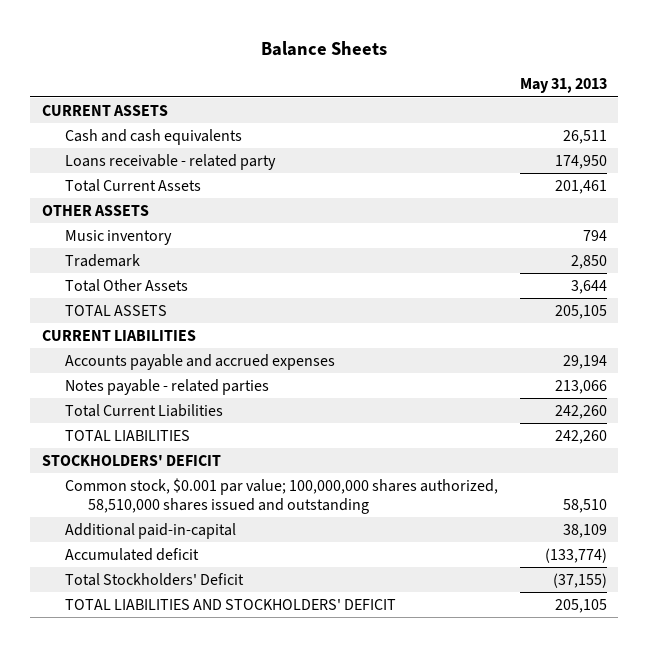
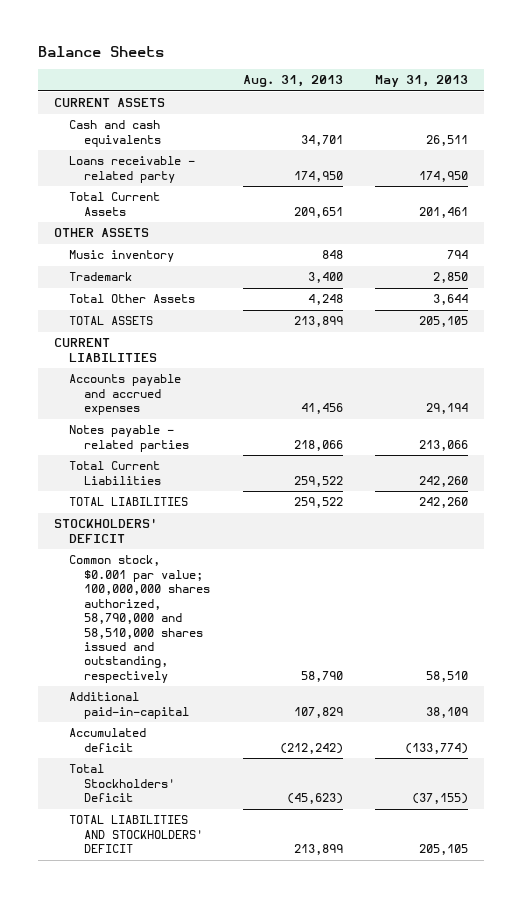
none -> [242,75,343,88] Aug. 31, 2013
[64,477,498,514] Common stock, $0.001 par value; 100,000,000 shares authorized, 58,510,000 shares issued and outstanding -> [69,555,211,683] Common stock, $0.001 par value; 100,000,000 shares authorized, 58,790,000 and 58,510,000 shares issued and outstanding, respectively

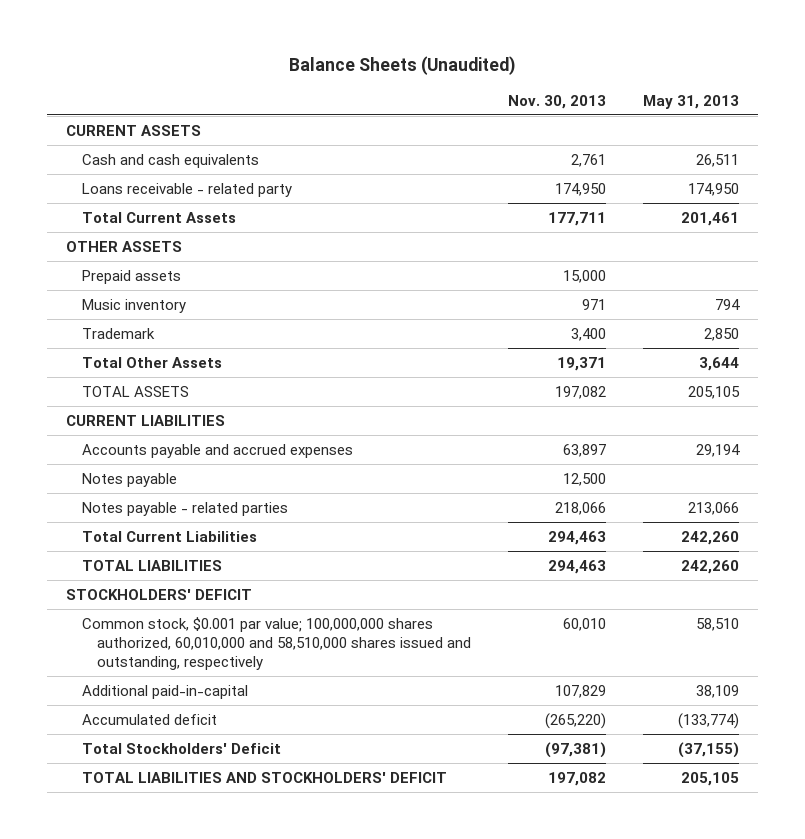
[38,45,165,57] Balance Sheets -> [288,55,516,75] Balance Sheets (Unaudited)
[242,75,343,88] Aug. 31, 2013 -> none
none -> [508,94,607,109] Nov. 30, 2013
none -> [81,269,181,284] Prepaid assets
none -> [81,472,177,487] Notes payable
[69,555,211,683] Common stock, $0.001 par value; 100,000,000 shares authorized, 58,790,000 and 58,510,000 shares issued and outstanding, respectively -> [81,616,472,671] Common stock, $0.001 par value; 100,000,000 shares authorized, 60,010,000 and 58,510,000 shares issued and outstanding, respectively

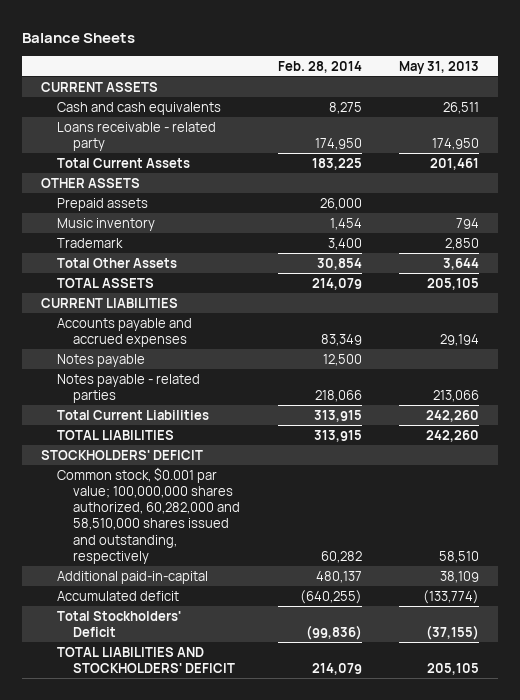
[288,55,516,75] Balance Sheets (Unaudited) -> [22,32,136,43] Balance Sheets
[508,94,607,109] Nov. 30, 2013 -> none
none -> [277,60,362,73] Feb. 28, 2014
[81,616,472,671] Common stock, $0.001 par value; 100,000,000 shares authorized, 60,010,000 and 58,510,000 shares issued and outstanding, respectively -> [56,466,240,564] Common stock, $0.001 par value; 100,000,000 shares authorized, 60,282,000 and 58,510,000 shares issued and outstanding, respectively

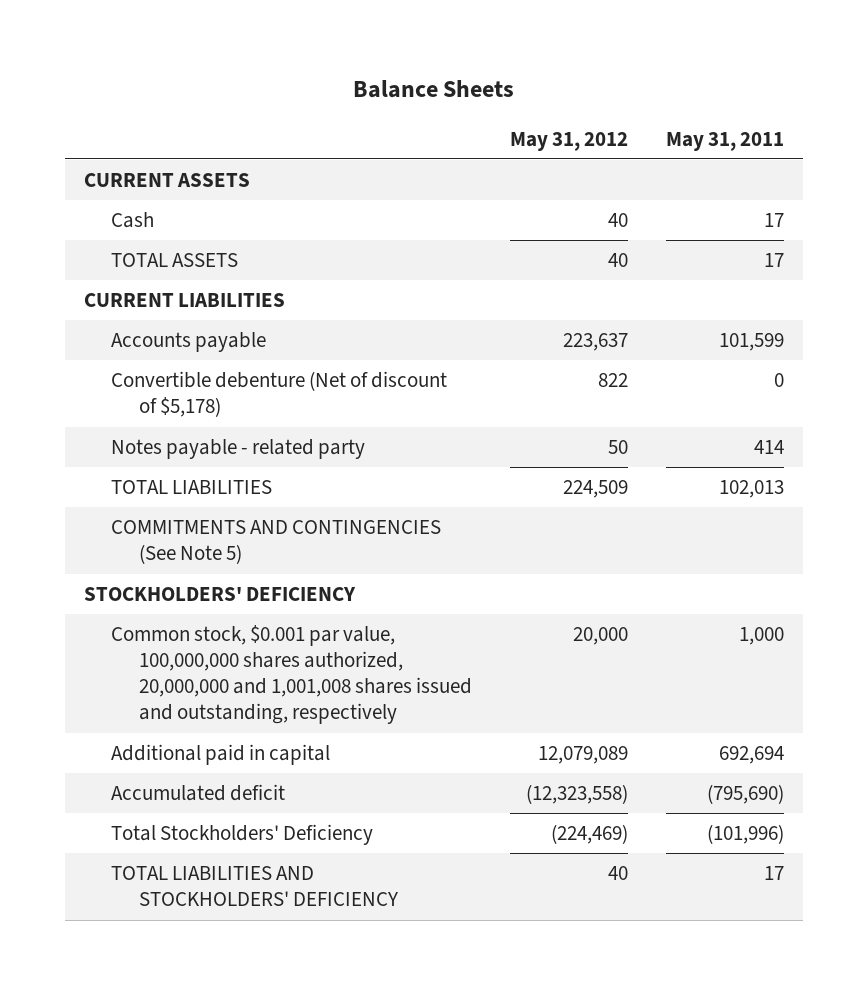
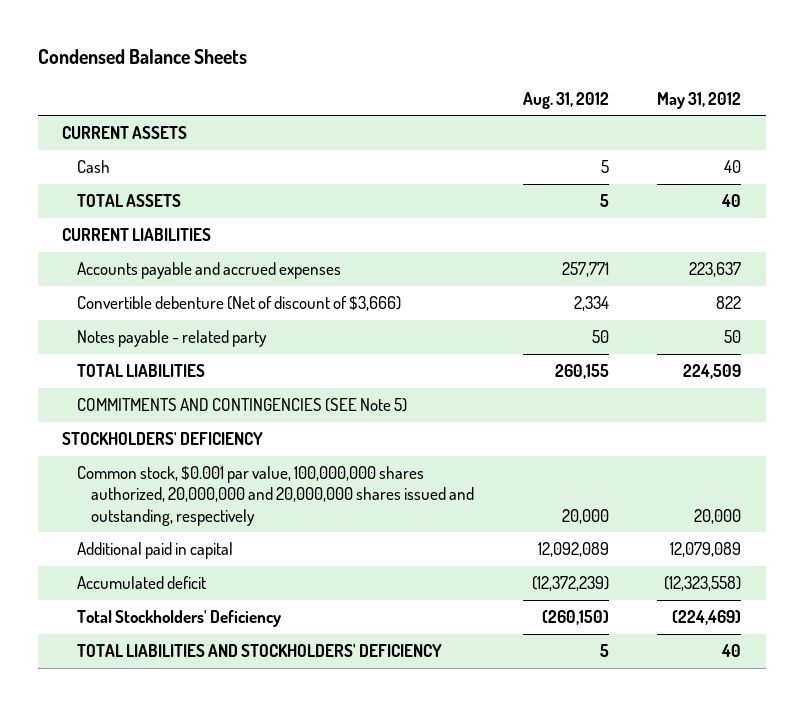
[352,80,514,99] Balance Sheets -> [37,49,247,65] Condensed Balance Sheets
[666,131,785,151] May 31, 2011 -> none
none -> [522,91,609,109] Aug. 31, 2012
[111,332,267,353] Accounts payable -> [76,262,341,280] Accounts payable and accrued expenses
[111,371,448,418] Convertible debenture (Net of discount of $5,178) -> [76,296,401,312] Convertible debenture (Net of discount of $3,666)
[111,520,442,565] COMMITMENTS AND CONTINGENCIES (See Note 5) -> [76,398,407,413] COMMITMENTS AND CONTINGENCIES (SEE Note 5)
[111,625,472,725] Common stock, $0.001 par value, 100,000,000 shares authorized, 20,000,000 and 1,001,008 shares issued and outstanding, respectively -> [76,466,475,526] Common stock, $0.001 par value, 100,000,000 shares authorized, 20,000,000 and 20,000,000 shares issued and outstanding, respectively

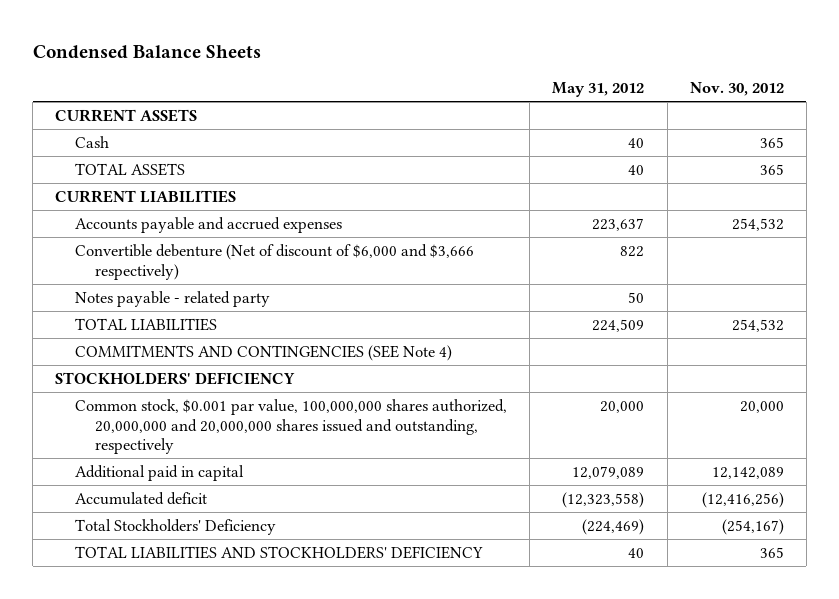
[522,91,609,109] Aug. 31, 2012 -> none
none -> [689,82,784,97] Nov. 30, 2012
[76,296,401,312] Convertible debenture (Net of discount of $3,666) -> [75,243,475,280] Convertible debenture (Net of discount of $6,000 and $3,666 respectively)
[76,398,407,413] COMMITMENTS AND CONTINGENCIES (SEE Note 5) -> [75,344,453,361] COMMITMENTS AND CONTINGENCIES (SEE Note 4)

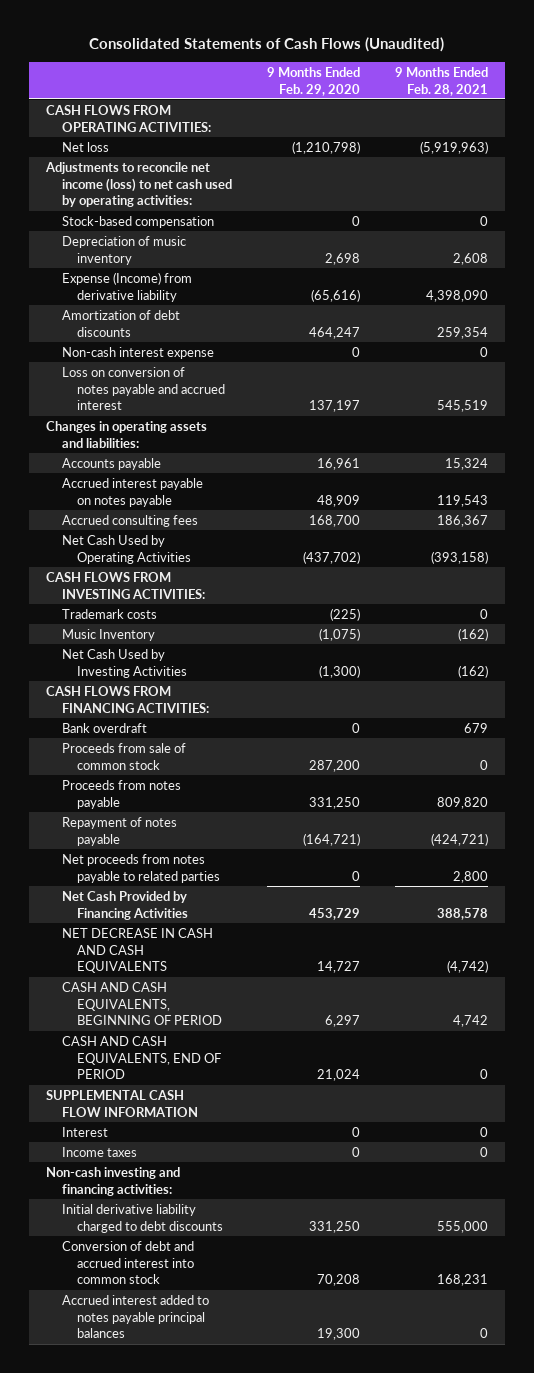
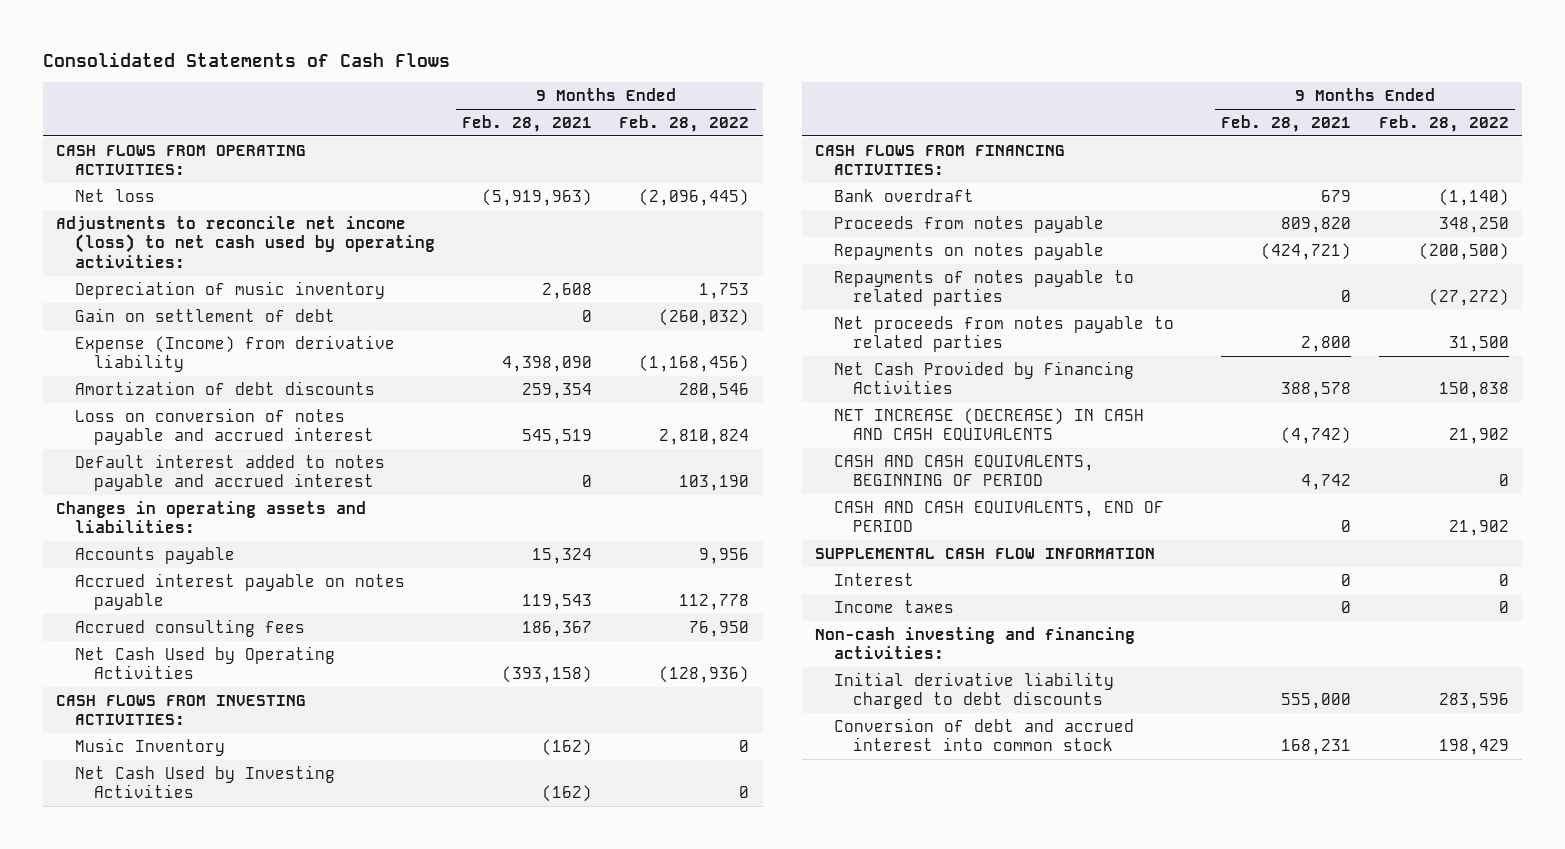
[88,36,444,52] Consolidated Statements of Cash Flows (Unaudited) -> [42,51,450,67] Consolidated Statements of Cash Flows
[266,66,360,96] 9 Months Ended Feb. 29, 2020 -> none
none -> [619,114,750,132] Feb. 28, 2022
[61,215,214,228] Stock-based compensation -> none
none -> [75,307,336,322] Gain on settlement of debt
[61,346,214,359] Non-cash interest expense -> none
none -> [75,453,386,492] Default interest added to notes payable and accrued interest
[61,608,157,619] Trademark costs -> none
[61,742,186,770] Proceeds from sale of common stock -> none
[61,816,177,846] Repayment of notes payable -> [834,242,1105,260] Repayments on notes payable
none -> [834,269,1135,307] Repayments of notes payable to related parties
[61,927,213,974] NET DECREASE IN CASH AND CASH EQUIVALENTS -> [834,407,1145,442] NET INCREASE (DECREASE) IN CASH AND CASH EQUIVALENTS
[61,1294,209,1339] Accrued interest added to notes payable principal balances -> none

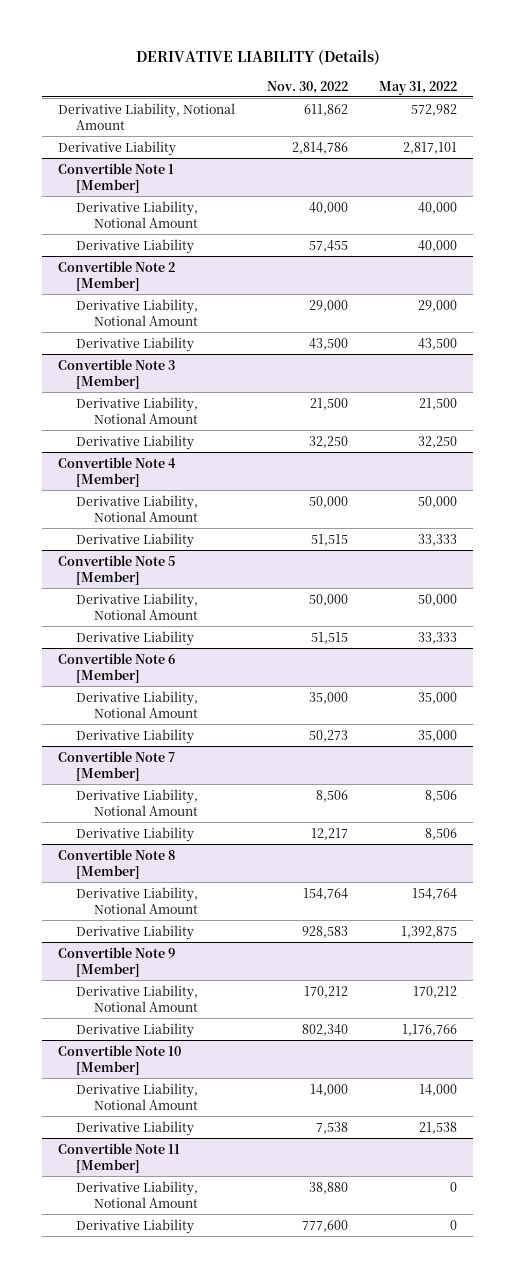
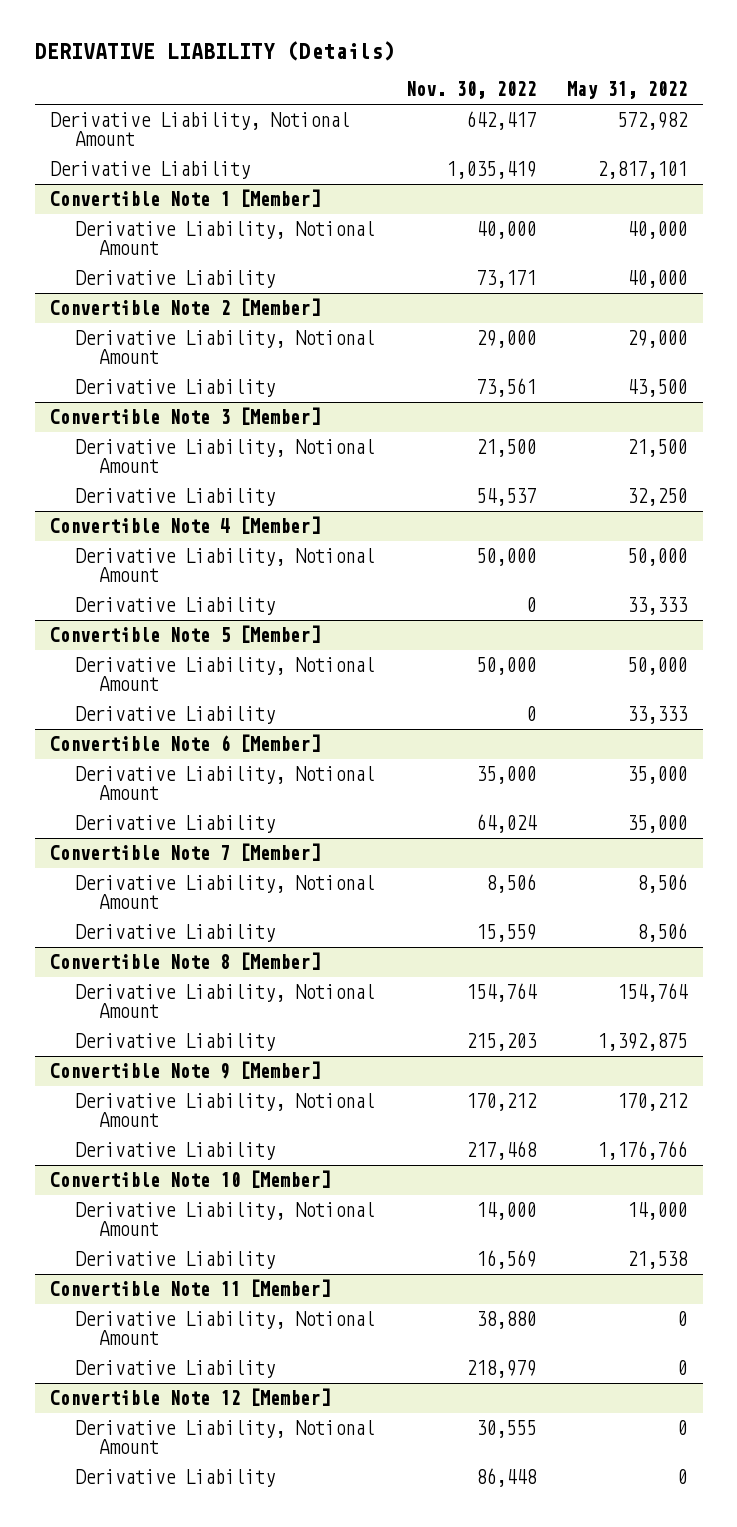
[303,103,348,116] 611,862 -> [465,111,536,131] 642,417
[291,141,348,154] 2,814,786 -> [445,161,536,180] 1,035,419
[308,239,348,252] 57,455 -> [475,270,536,289] 73,171
[308,337,348,350] 43,500 -> [475,378,536,398] 73,561
[308,435,348,448] 32,250 -> [475,488,536,507] 54,537
[310,533,348,546] 51,515 -> [525,597,536,613] 0
[310,631,348,644] 51,515 -> [525,706,536,722] 0
[308,729,348,742] 50,273 -> [475,814,537,834] 64,024
[310,827,348,840] 12,217 -> [475,924,536,943] 15,559
[301,925,348,938] 928,583 -> [465,1033,537,1052] 215,203
[301,1023,348,1036] 802,340 -> [465,1141,537,1161] 217,468
[315,1121,348,1134] 7,538 -> [475,1250,536,1270] 16,569
[301,1219,348,1232] 777,600 -> [465,1360,536,1379] 218,979
none -> [50,1388,331,1407] Convertible Note 12 [Member]
none -> [74,1420,375,1455] Derivative Liability, Notional Amount
none -> [74,1469,275,1488] Derivative Liability

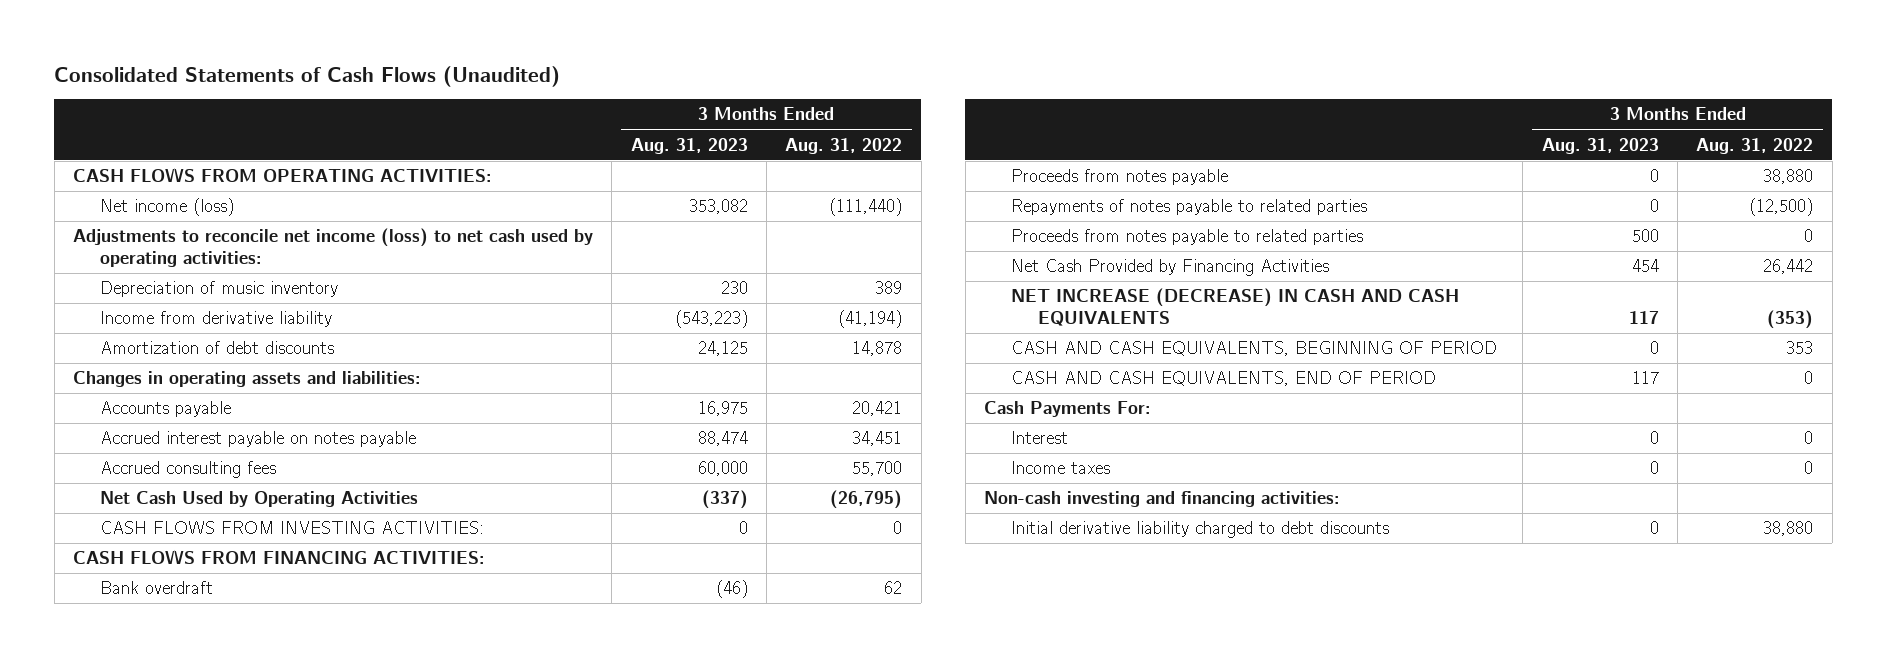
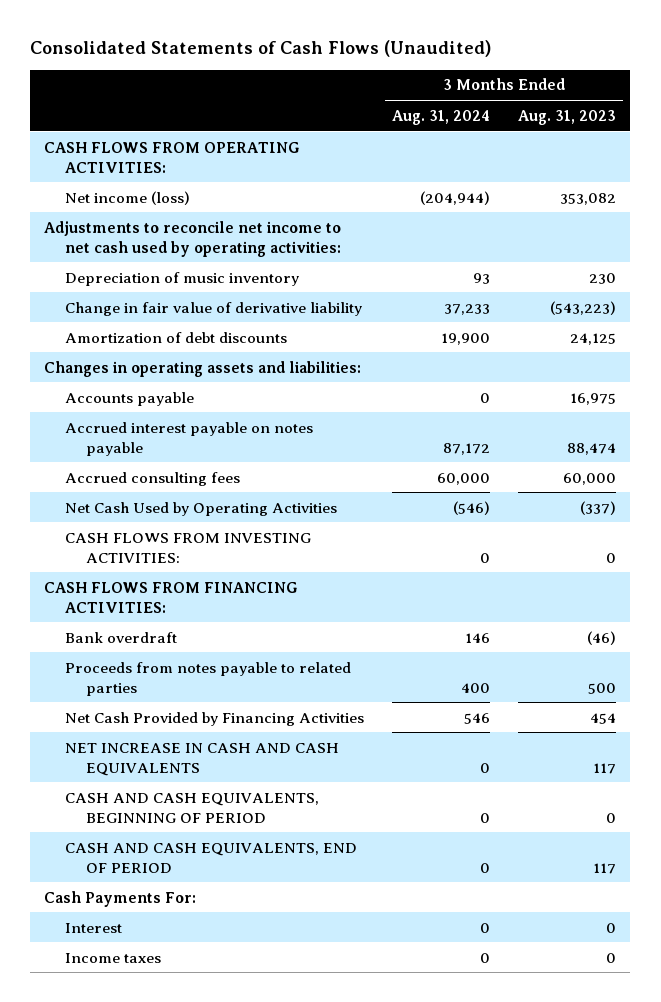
[785,137,903,154] Aug. 31, 2022 -> none
none -> [392,109,491,125] Aug. 31, 2024
[72,228,593,267] Adjustments to reconcile net income (loss) to net cash used by operating activities: -> [44,220,342,257] Adjustments to reconcile net income to net cash used by operating activities:
[100,311,333,328] Income from derivative liability -> [65,301,363,316] Change in fair value of derivative liability
[1011,169,1229,186] Proceeds from notes payable -> none
[1011,199,1368,216] Repayments of notes payable to related parties -> none
[1011,288,1460,326] NET INCREASE (DECREASE) IN CASH AND CASH EQUIVALENTS -> [65,742,340,776] NET INCREASE IN CASH AND CASH EQUIVALENTS
[984,491,1341,508] Non-cash investing and financing activities: -> none
[1011,521,1390,539] Initial derivative liability charged to debt discounts -> none

